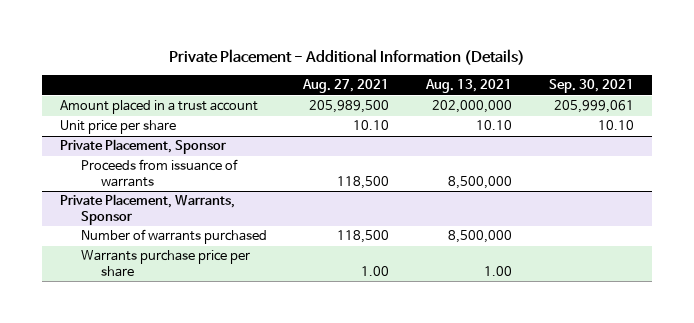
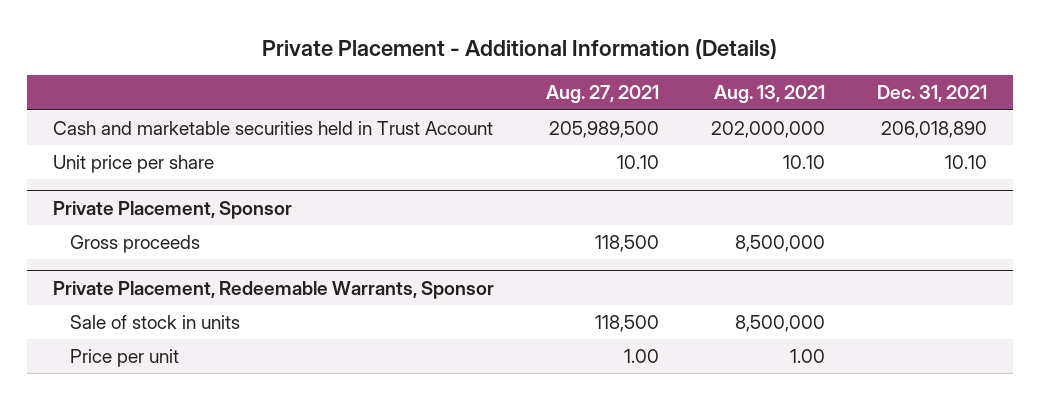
[548,79,634,94] Sep. 30, 2021 -> none
none -> [876,85,987,103] Dec. 31, 2021
[60,100,259,115] Amount placed in a trust account -> [52,121,493,136] Cash and marketable securities held in Trust Account
[80,159,238,187] Proceeds from issuance of warrants -> [70,235,201,254] Gross proceeds
[60,194,236,225] Private Placement, Warrants, Sponsor -> [52,280,494,299] Private Placement, Redeemable Warrants, Sponsor
[80,229,267,245] Number of warrants purchased -> [70,315,241,330] Sale of stock in units
[80,250,250,277] Warrants purchase price per share -> [70,349,180,368] Price per unit

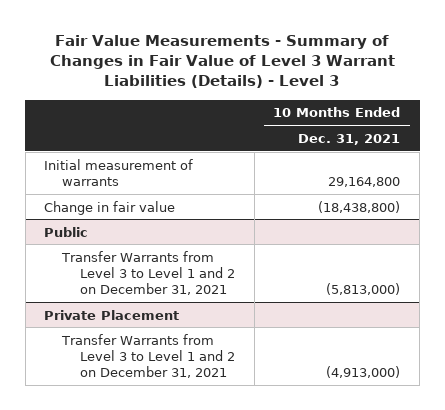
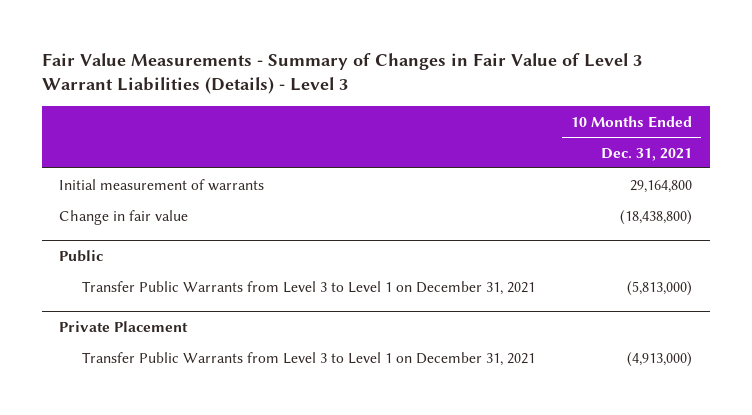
[61,250,235,296] Transfer Warrants from Level 3 to Level 1 and 2 on December 31, 2021 -> [82,280,536,295] Transfer Public Warrants from Level 3 to Level 1 on December 31, 2021
[61,333,235,379] Transfer Warrants from Level 3 to Level 1 and 2 on December 31, 2021 -> [82,351,536,366] Transfer Public Warrants from Level 3 to Level 1 on December 31, 2021

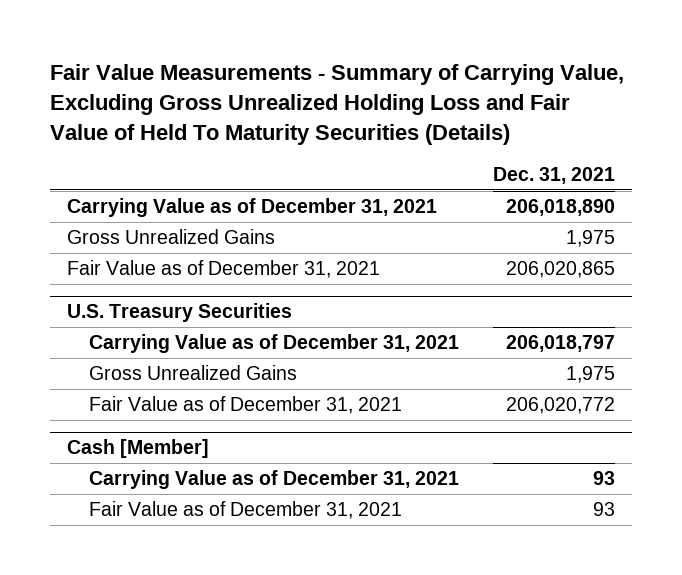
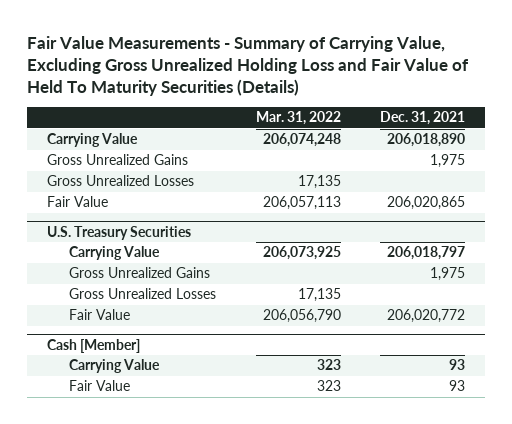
none -> [255,111,341,126] Mar. 31, 2022
[66,198,437,218] Carrying Value as of December 31, 2021 -> [46,133,138,148] Carrying Value
none -> [46,175,194,187] Gross Unrealized Losses
[66,260,380,279] Fair Value as of December 31, 2021 -> [46,196,108,208] Fair Value
[89,334,460,354] Carrying Value as of December 31, 2021 -> [69,246,161,261] Carrying Value
none -> [69,288,217,300] Gross Unrealized Losses
[89,396,403,415] Fair Value as of December 31, 2021 -> [69,309,131,321] Fair Value
[89,470,460,490] Carrying Value as of December 31, 2021 -> [69,359,161,374] Carrying Value
[89,501,403,520] Fair Value as of December 31, 2021 -> [69,380,131,392] Fair Value

